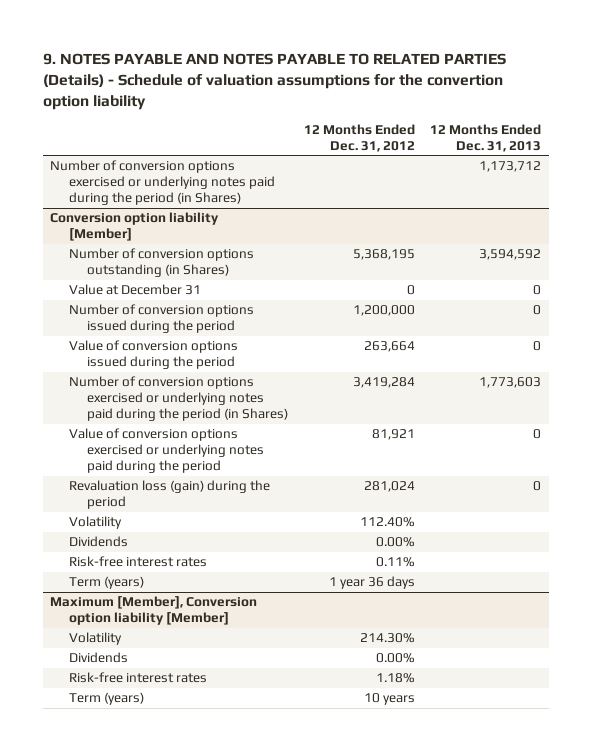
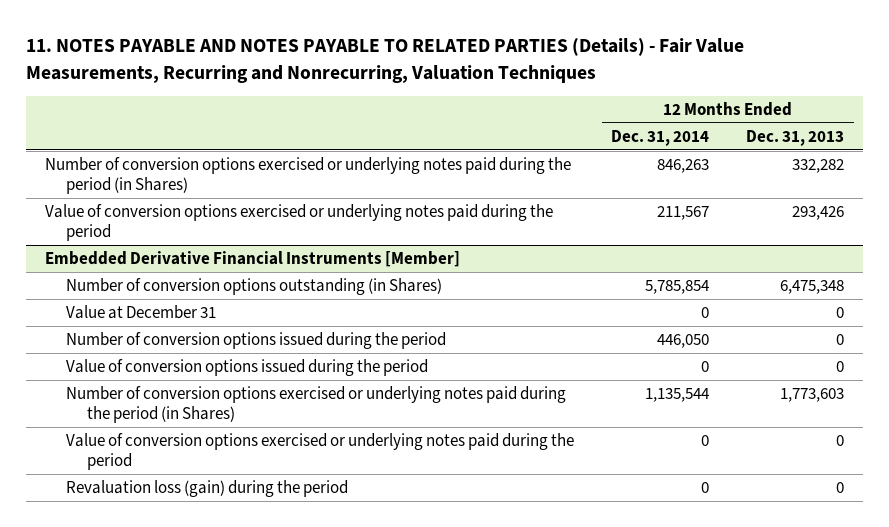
[42,52,506,110] 9. NOTES PAYABLE AND NOTES PAYABLE TO RELATED PARTIES (Details) - Schedule of valuation assumptions for the convertion option liability -> [25,38,744,83] 11. NOTES PAYABLE AND NOTES PAYABLE TO RELATED PARTIES (Details) - Fair Value Measurements, Recurring and Nonrecurring, Valuation Techniques
[303,123,415,152] 12 Months Ended Dec. 31, 2012 -> none
none -> [611,129,710,146] Dec. 31, 2014
[478,161,541,173] 1,173,712 -> [792,159,845,174] 332,282
none -> [44,204,553,241] Value of conversion options exercised or underlying notes paid during the period
[50,212,220,242] Conversion option liability [Member] -> [44,251,460,268] Embedded Derivative Financial Instruments [Member]
[478,249,541,261] 3,594,592 -> [780,280,845,295] 6,475,348
[68,516,122,530] Volatility -> none
[68,536,128,548] Dividends -> none
[68,556,207,568] Risk-free interest rates -> none
[68,576,144,590] Term (years) -> none
[50,596,258,626] Maximum [Member], Conversion option liability [Member] -> none
[68,632,122,646] Volatility -> none
[68,652,128,664] Dividends -> none
[68,672,207,684] Risk-free interest rates -> none
[68,692,144,706] Term (years) -> none

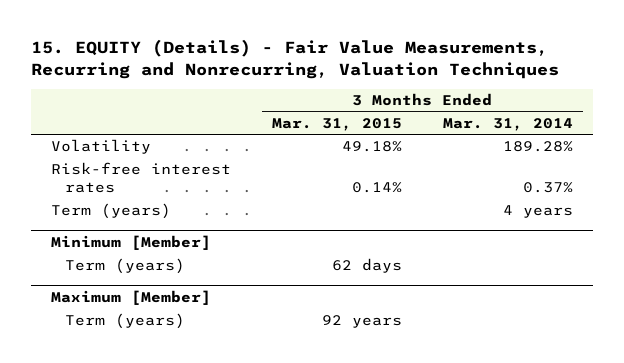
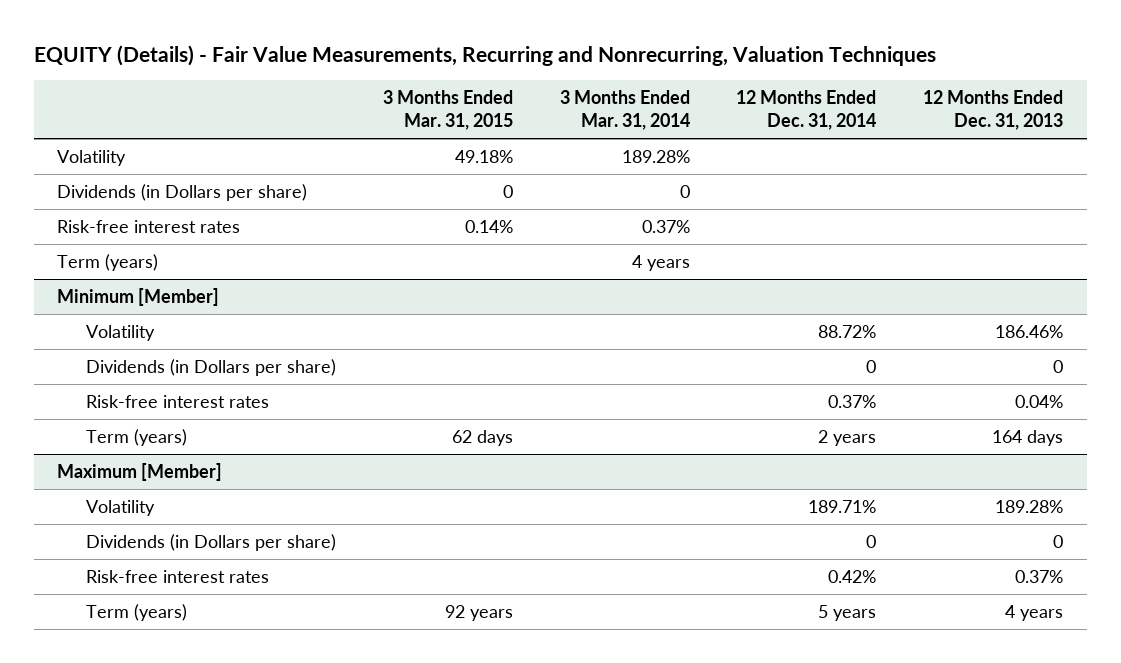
[30,38,559,79] 15. EQUITY (Details) - Fair Value Measurements, Recurring and Nonrecurring, Valuation Techniques -> [34,45,937,67] EQUITY (Details) - Fair Value Measurements, Recurring and Nonrecurring, Valuation Techniques
none -> [736,90,877,131] 12 Months Ended Dec. 31, 2014
none -> [923,90,1064,131] 12 Months Ended Dec. 31, 2013
none -> [57,184,308,202] Dividends (in Dollars per share)
none -> [86,325,156,342] Volatility
none -> [86,359,337,377] Dividends (in Dollars per share)
none -> [86,395,270,409] Risk-free interest rates
none -> [86,500,156,517] Volatility
none -> [86,534,337,552] Dividends (in Dollars per share)
none -> [86,570,270,584] Risk-free interest rates

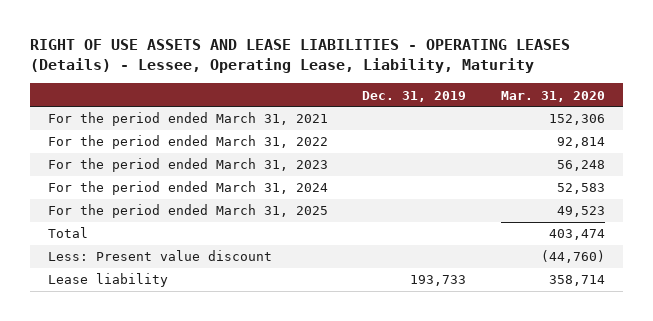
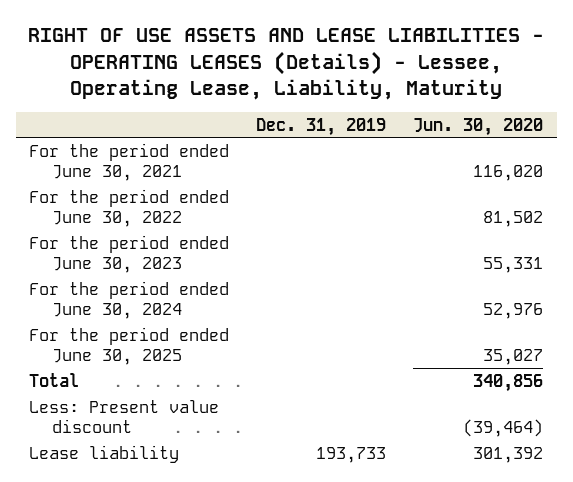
[501,90,606,102] Mar. 31, 2020 -> none
none -> [413,117,544,136] Jun. 30, 2020
[47,112,328,127] For the period ended March 31, 2021 -> [29,142,230,182] For the period ended June 30, 2021
[47,135,328,150] For the period ended March 31, 2022 -> [29,188,230,228] For the period ended June 30, 2022
[47,158,328,173] For the period ended March 31, 2023 -> [29,234,230,274] For the period ended June 30, 2023
[47,181,328,196] For the period ended March 31, 2024 -> [29,280,230,320] For the period ended June 30, 2024
[47,204,328,219] For the period ended March 31, 2025 -> [29,326,230,366] For the period ended June 30, 2025

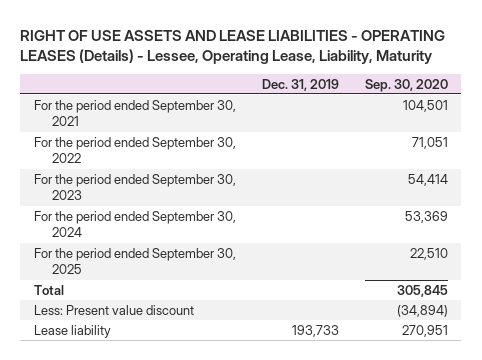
[413,117,544,136] Jun. 30, 2020 -> none
none -> [365,78,449,92] Sep. 30, 2020
[29,142,230,182] For the period ended June 30, 2021 -> [33,99,236,127] For the period ended September 30, 2021
[29,188,230,228] For the period ended June 30, 2022 -> [33,136,236,164] For the period ended September 30, 2022
[29,234,230,274] For the period ended June 30, 2023 -> [33,173,236,201] For the period ended September 30, 2023
[29,280,230,320] For the period ended June 30, 2024 -> [33,210,236,238] For the period ended September 30, 2024
[29,326,230,366] For the period ended June 30, 2025 -> [33,247,236,275] For the period ended September 30, 2025

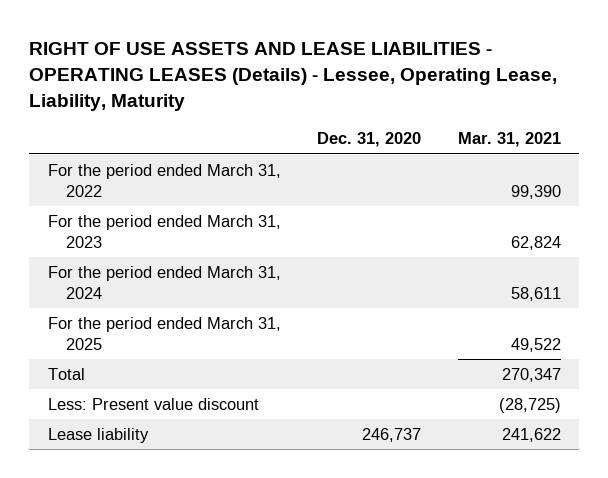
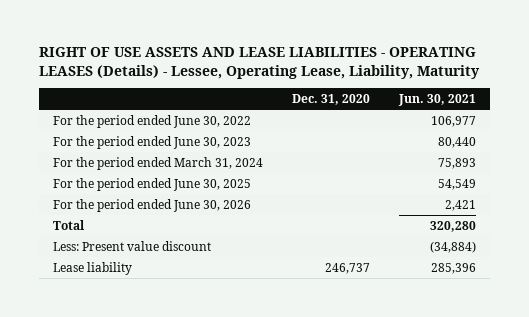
[457,132,561,148] Mar. 31, 2021 -> none
none -> [397,93,476,106] Jun. 30, 2021
[47,163,281,197] For the period ended March 31, 2022 -> [53,115,252,129] For the period ended June 30, 2022
[47,214,281,248] For the period ended March 31, 2023 -> [53,136,252,150] For the period ended June 30, 2023
[47,316,281,350] For the period ended March 31, 2025 -> [53,178,252,192] For the period ended June 30, 2025
none -> [53,199,252,213] For the period ended June 30, 2026

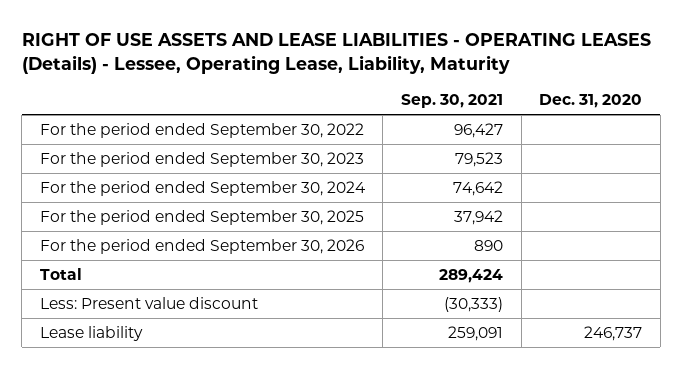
[397,93,476,106] Jun. 30, 2021 -> none
none -> [401,93,504,108] Sep. 30, 2021
[53,115,252,129] For the period ended June 30, 2022 -> [39,122,364,138] For the period ended September 30, 2022
[53,136,252,150] For the period ended June 30, 2023 -> [39,151,364,167] For the period ended September 30, 2023
[53,157,264,171] For the period ended March 31, 2024 -> [39,180,366,196] For the period ended September 30, 2024
[53,178,252,192] For the period ended June 30, 2025 -> [39,209,364,225] For the period ended September 30, 2025
[53,199,252,213] For the period ended June 30, 2026 -> [39,238,364,254] For the period ended September 30, 2026

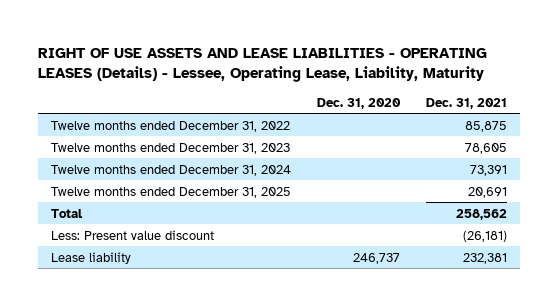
[401,93,504,108] Sep. 30, 2021 -> none
none -> [425,97,507,109] Dec. 31, 2021
[39,122,364,138] For the period ended September 30, 2022 -> none
[39,151,364,167] For the period ended September 30, 2023 -> [50,120,290,132] Twelve months ended December 31, 2022
[39,180,366,196] For the period ended September 30, 2024 -> [50,142,290,154] Twelve months ended December 31, 2023
[39,209,364,225] For the period ended September 30, 2025 -> [50,164,291,176] Twelve months ended December 31, 2024
[39,238,364,254] For the period ended September 30, 2026 -> [50,186,291,198] Twelve months ended December 31, 2025

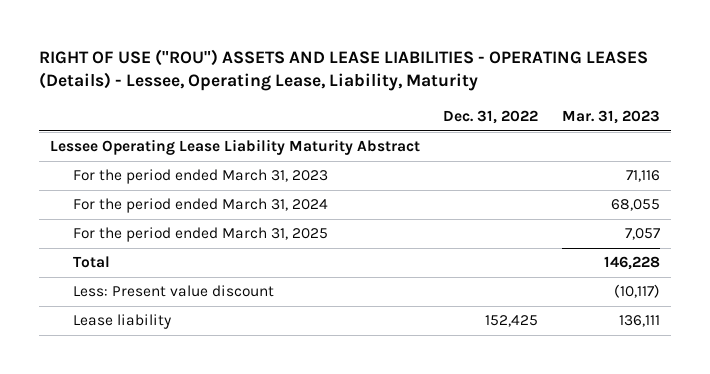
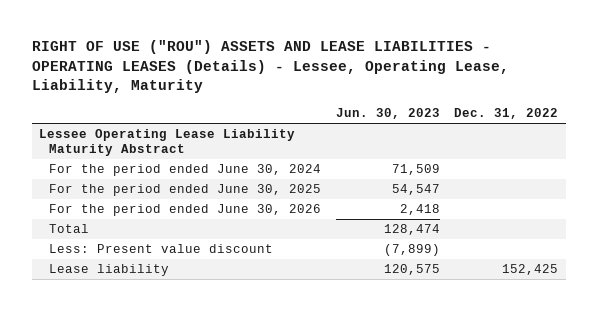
[561,109,660,124] Mar. 31, 2023 -> none
none -> [335,108,440,120] Jun. 30, 2023
[72,169,328,185] For the period ended March 31, 2023 -> [49,164,322,177] For the period ended June 30, 2024
[72,198,328,214] For the period ended March 31, 2024 -> [49,184,322,197] For the period ended June 30, 2025
[72,227,328,243] For the period ended March 31, 2025 -> [49,204,322,217] For the period ended June 30, 2026

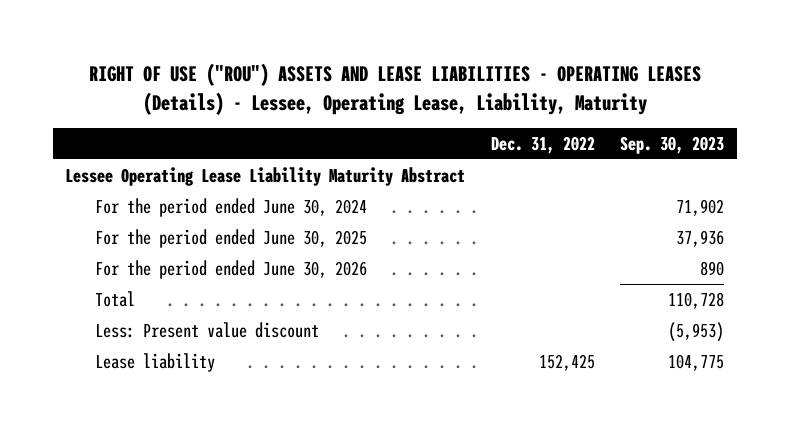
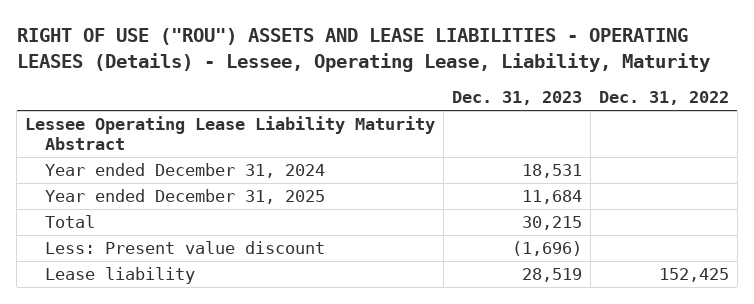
[620,136,725,155] Sep. 30, 2023 -> none
none -> [452,91,583,106] Dec. 31, 2023
[94,259,367,279] For the period ended June 30, 2026 -> none
[94,197,367,217] For the period ended June 30, 2024 -> [44,163,325,179] Year ended December 31, 2024
[94,228,367,248] For the period ended June 30, 2025 -> [44,189,325,205] Year ended December 31, 2025

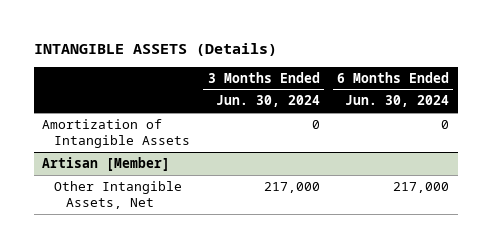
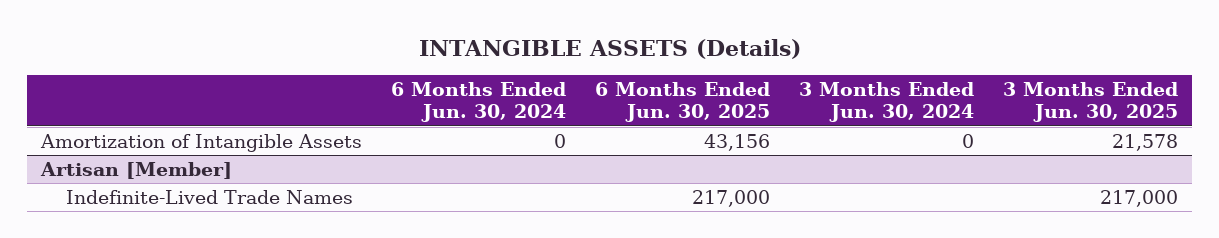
none -> [595,82,771,123] 6 Months Ended Jun. 30, 2025
none -> [1002,82,1178,123] 3 Months Ended Jun. 30, 2025
[54,180,183,210] Other Intangible Assets, Net -> none
none -> [66,190,354,205] Indefinite-Lived Trade Names

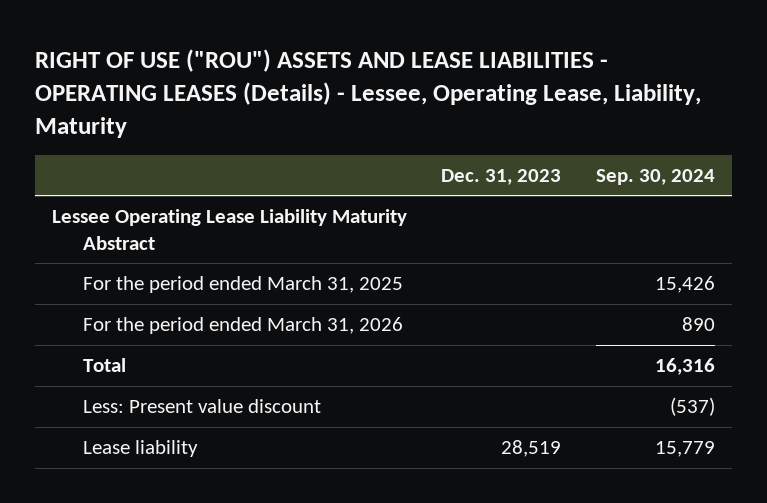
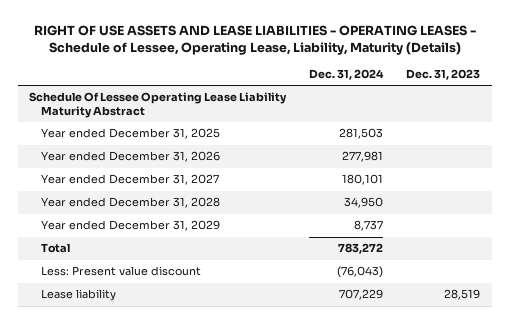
[34,48,701,138] RIGHT OF USE ("ROU") ASSETS AND LEASE LIABILITIES - OPERATING LEASES (Details) - Lessee, Operating Lease, Liability, Maturity -> [33,24,476,55] RIGHT OF USE ASSETS AND LEASE LIABILITIES - OPERATING LEASES - Schedule of Lessee, Operating Lease, Liability, Maturity (Details)
[595,169,715,186] Sep. 30, 2024 -> none
none -> [309,69,385,81] Dec. 31, 2024
[51,209,407,250] Lessee Operating Lease Liability Maturity Abstract -> [29,92,288,119] Schedule Of Lessee Operating Lease Liability Maturity Abstract
[83,276,404,294] For the period ended March 31, 2025 -> [40,128,220,140] Year ended December 31, 2025
[83,317,404,335] For the period ended March 31, 2026 -> [40,151,220,163] Year ended December 31, 2026
none -> [40,174,219,186] Year ended December 31, 2027
none -> [40,197,220,209] Year ended December 31, 2028
none -> [40,220,220,232] Year ended December 31, 2029

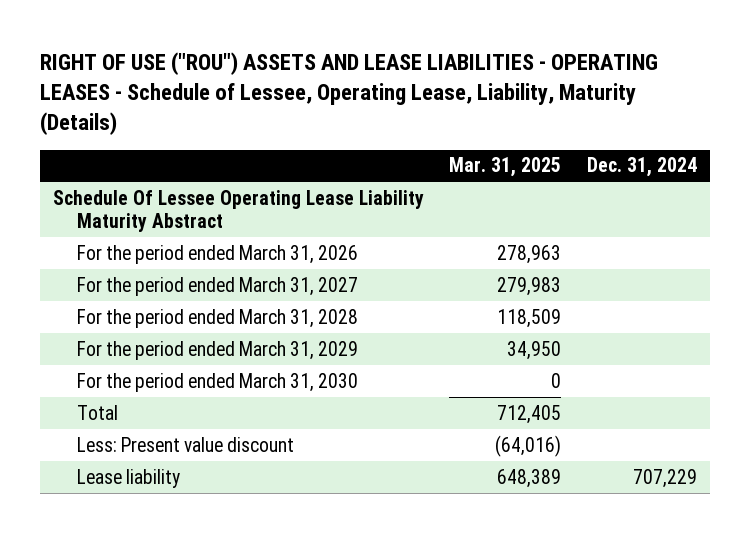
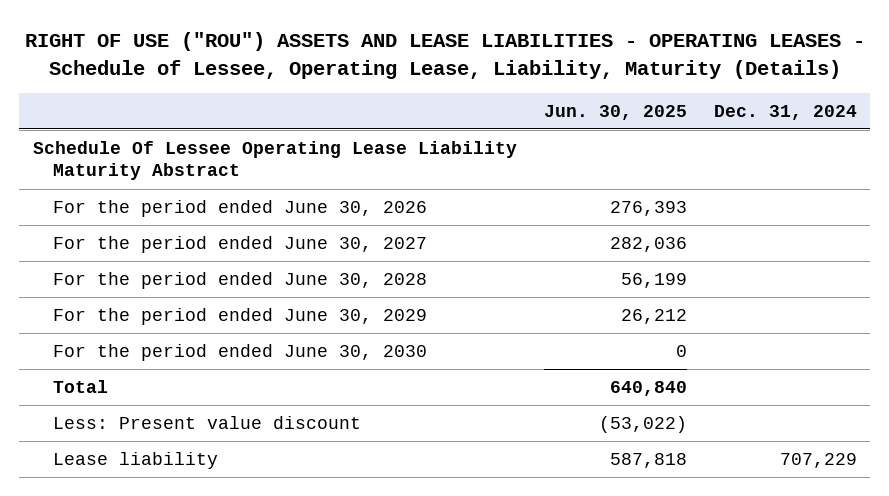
[449,157,562,178] Mar. 31, 2025 -> none
none -> [543,104,687,120] Jun. 30, 2025
[77,244,359,264] For the period ended March 31, 2026 -> [53,200,428,218] For the period ended June 30, 2026
[77,276,359,296] For the period ended March 31, 2027 -> [53,236,428,254] For the period ended June 30, 2027
[77,308,359,328] For the period ended March 31, 2028 -> [53,272,428,290] For the period ended June 30, 2028
[77,340,359,360] For the period ended March 31, 2029 -> [53,308,428,326] For the period ended June 30, 2029
[77,372,359,392] For the period ended March 31, 2030 -> [53,344,428,362] For the period ended June 30, 2030

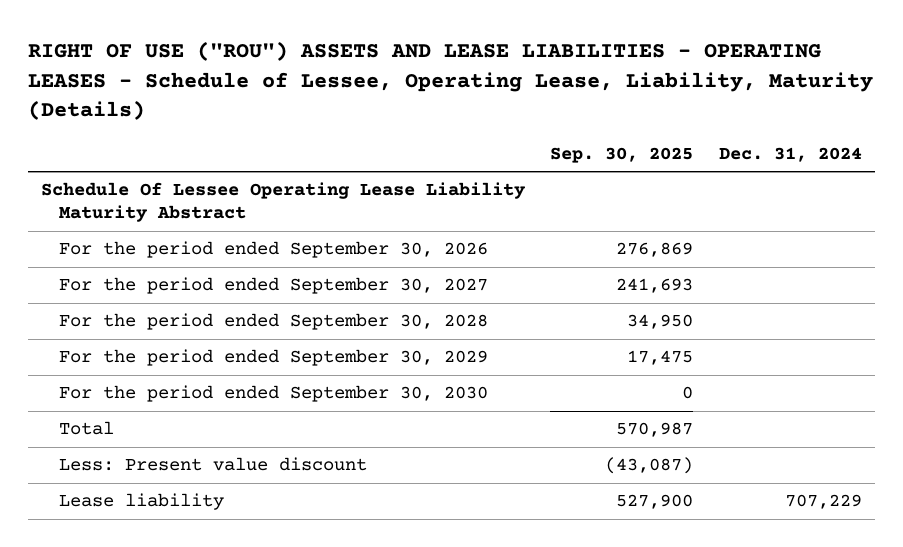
[543,104,687,120] Jun. 30, 2025 -> none
none -> [550,146,694,163] Sep. 30, 2025
[53,200,428,218] For the period ended June 30, 2026 -> [59,241,489,259] For the period ended September 30, 2026
[53,236,428,254] For the period ended June 30, 2027 -> [59,277,489,295] For the period ended September 30, 2027
[53,272,428,290] For the period ended June 30, 2028 -> [59,313,489,331] For the period ended September 30, 2028
[53,308,428,326] For the period ended June 30, 2029 -> [59,349,489,367] For the period ended September 30, 2029
[53,344,428,362] For the period ended June 30, 2030 -> [59,385,489,403] For the period ended September 30, 2030

